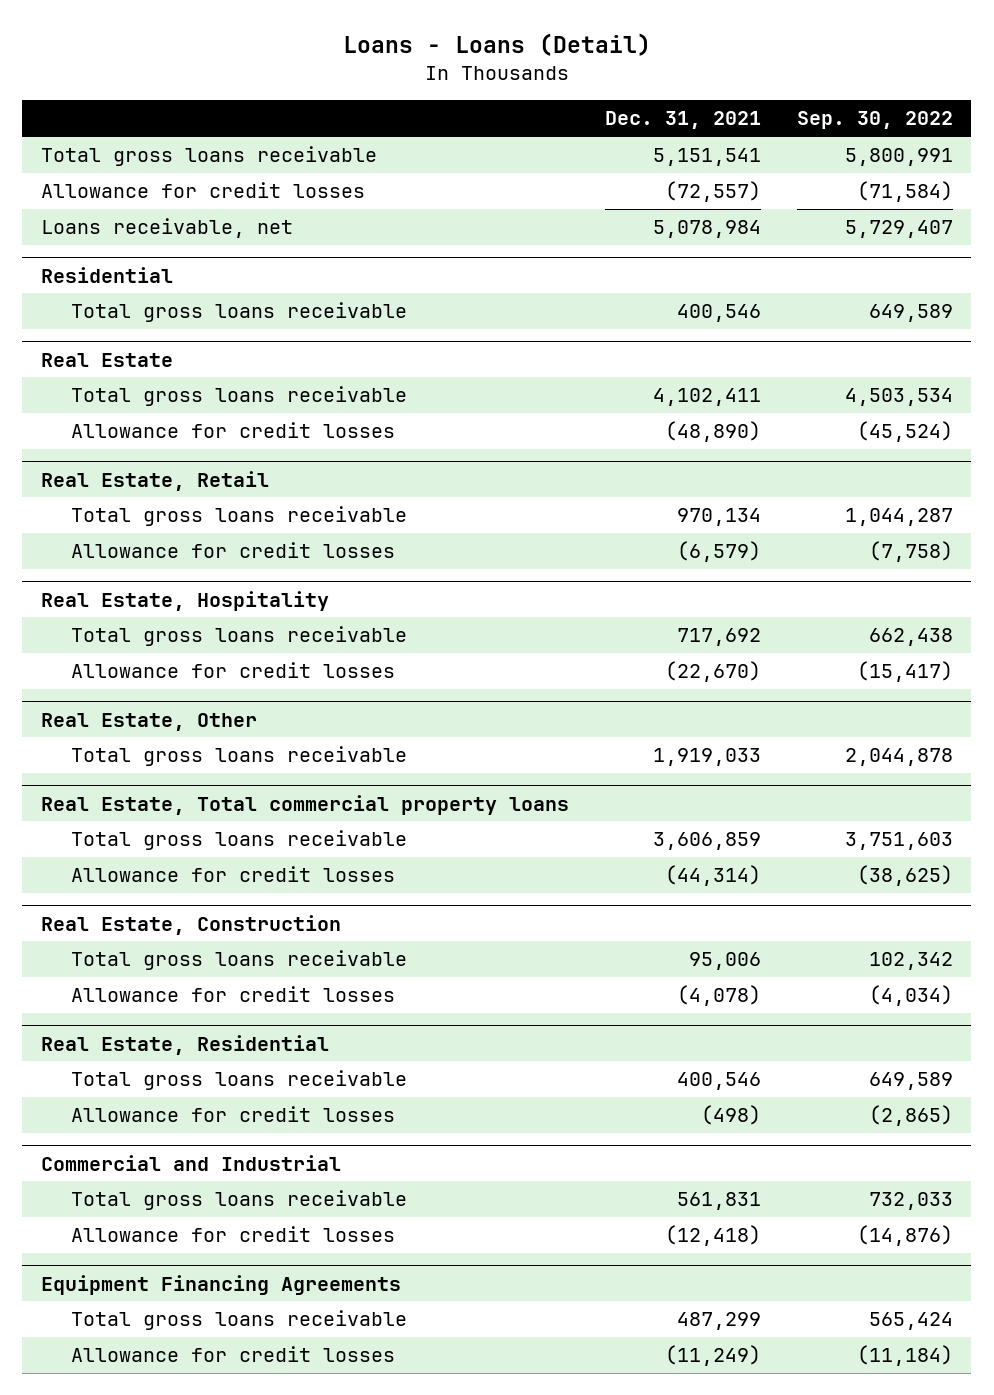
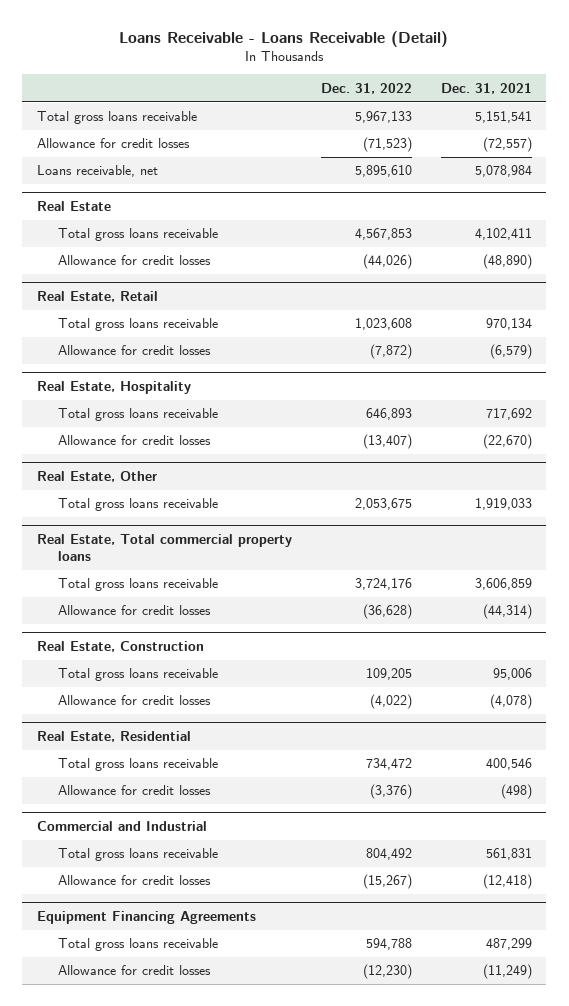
[342,33,651,57] Loans - Loans (Detail) -> [119,31,449,48] Loans Receivable - Loans Receivable (Detail)
[797,111,954,130] Sep. 30, 2022 -> none
none -> [320,82,412,94] Dec. 31, 2022
[40,266,173,283] Residential -> none
[70,302,407,323] Total gross loans receivable -> none

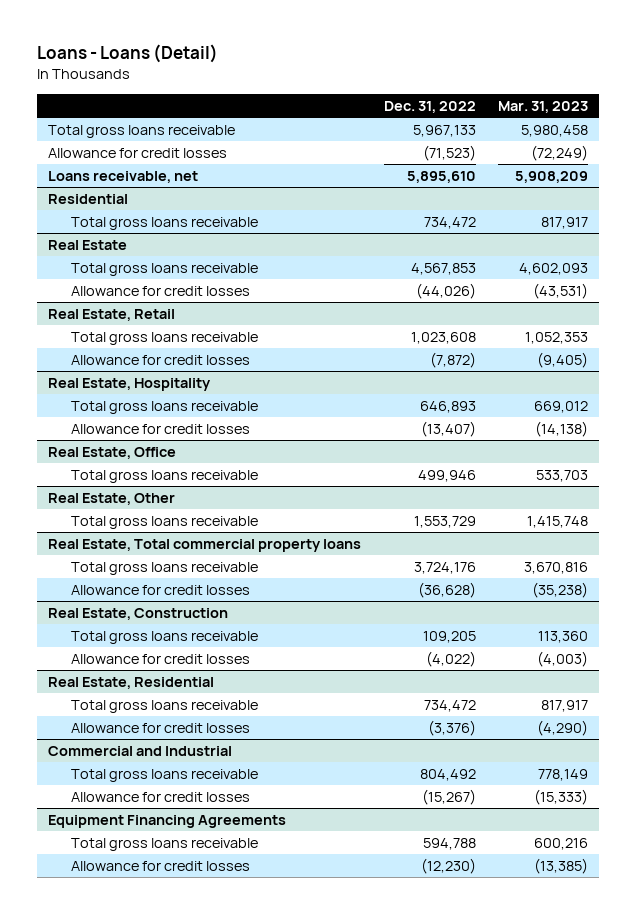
[119,31,449,48] Loans Receivable - Loans Receivable (Detail) -> [36,44,218,64] Loans - Loans (Detail)
[440,82,532,94] Dec. 31, 2021 -> none
none -> [498,100,589,113] Mar. 31, 2023
none -> [48,193,129,204] Residential
none -> [71,216,259,230] Total gross loans receivable
none -> [48,446,177,459] Real Estate, Office
none -> [71,469,259,483] Total gross loans receivable
[354,498,412,511] 2,053,675 -> [413,515,476,528] 1,553,729

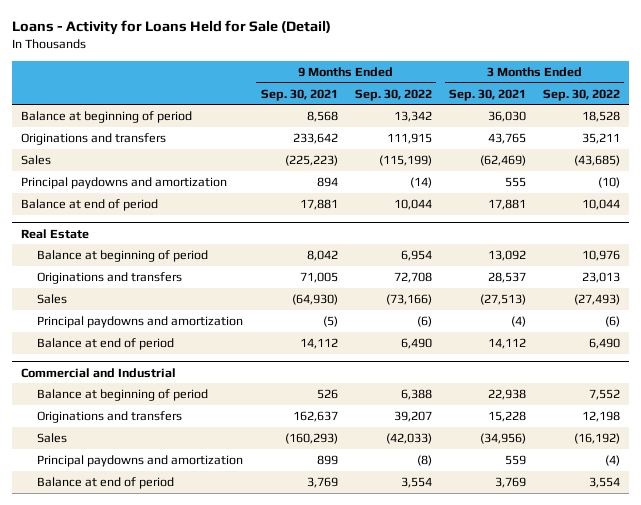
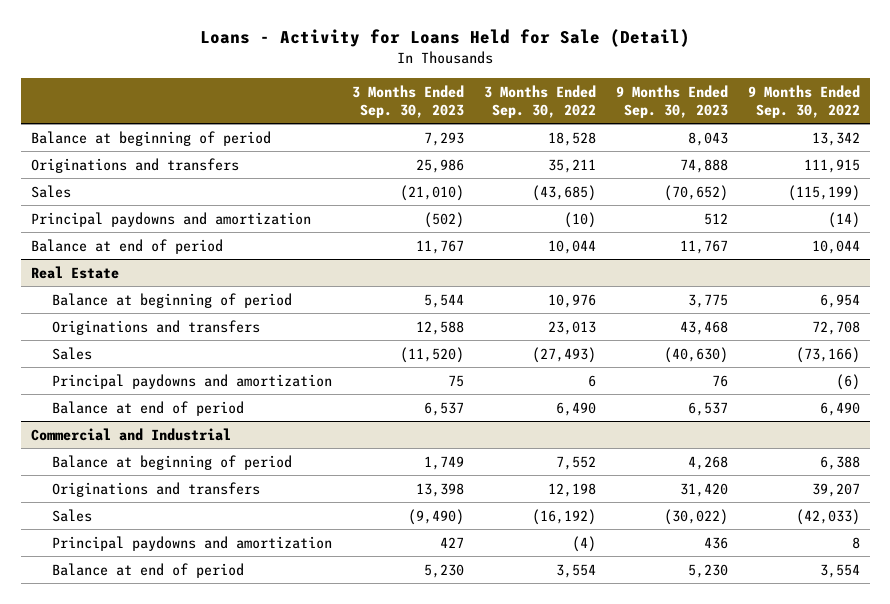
[260,88,338,101] Sep. 30, 2021 -> none
[448,88,526,101] Sep. 30, 2021 -> none
none -> [352,84,465,118] 3 Months Ended Sep. 30, 2023
none -> [615,84,728,118] 9 Months Ended Sep. 30, 2023
[605,315,621,327] (6) -> [588,374,597,387] 6
[416,454,432,466] (8) -> [851,536,860,549] 8

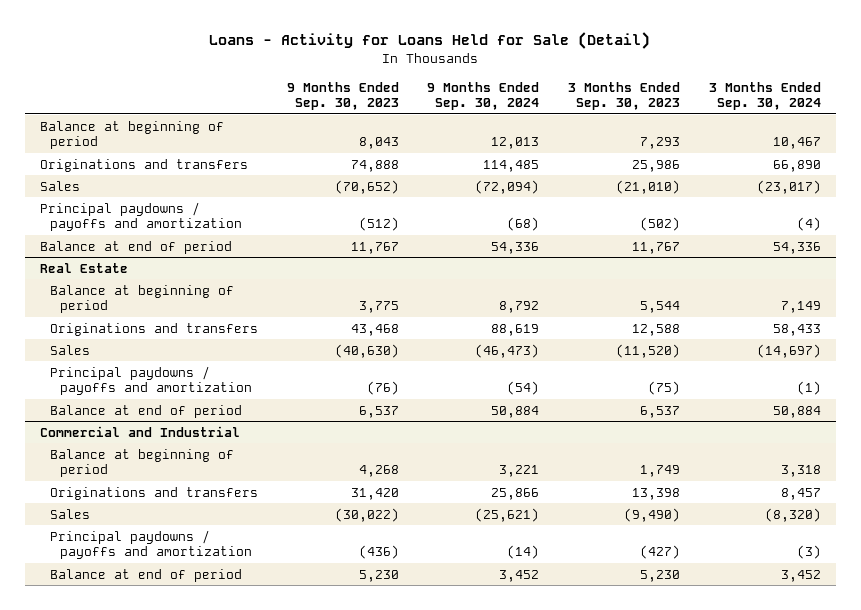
[484,84,597,118] 3 Months Ended Sep. 30, 2022 -> none
[747,84,860,118] 9 Months Ended Sep. 30, 2022 -> none
none -> [427,81,540,111] 9 Months Ended Sep. 30, 2024
none -> [709,81,822,111] 3 Months Ended Sep. 30, 2024
[30,211,311,227] Principal paydowns and amortization -> [39,201,242,232] Principal paydowns / payoffs and amortization
[703,212,728,225] 512 -> [358,217,399,232] (512)
[52,373,333,389] Principal paydowns and amortization -> [49,365,252,396] Principal paydowns / payoffs and amortization
[448,374,465,387] 75 -> [648,381,681,396] (75)
[711,374,728,387] 76 -> [366,381,399,396] (76)
[52,535,333,551] Principal paydowns and amortization -> [49,529,252,560] Principal paydowns / payoffs and amortization
[440,536,465,548] 427 -> [640,545,681,560] (427)
[703,536,728,549] 436 -> [358,545,399,560] (436)

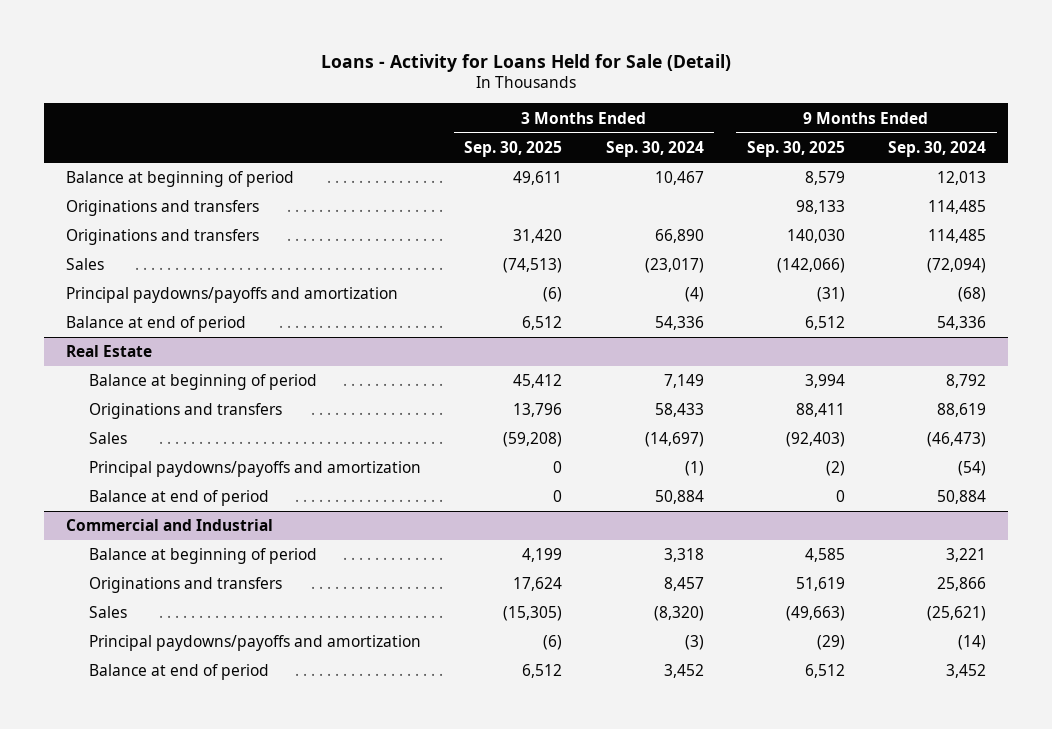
[286,81,399,111] 9 Months Ended Sep. 30, 2023 -> none
[568,81,681,111] 3 Months Ended Sep. 30, 2023 -> none
none -> [464,140,563,157] Sep. 30, 2025
none -> [746,140,845,157] Sep. 30, 2025
none -> [65,200,259,217] Originations and transfers
[39,201,242,232] Principal paydowns / payoffs and amortization -> [65,287,398,304] Principal paydowns/payoffs and amortization
[49,365,252,396] Principal paydowns / payoffs and amortization -> [89,461,422,478] Principal paydowns/payoffs and amortization
[49,529,252,560] Principal paydowns / payoffs and amortization -> [89,635,422,652] Principal paydowns/payoffs and amortization

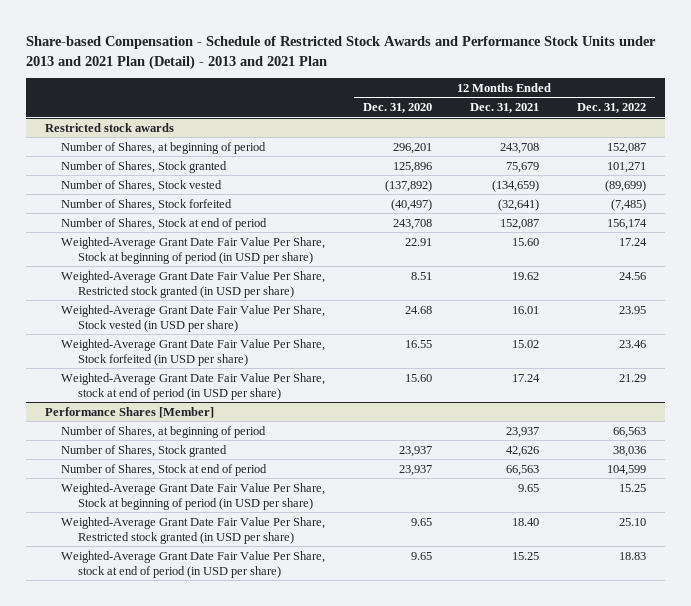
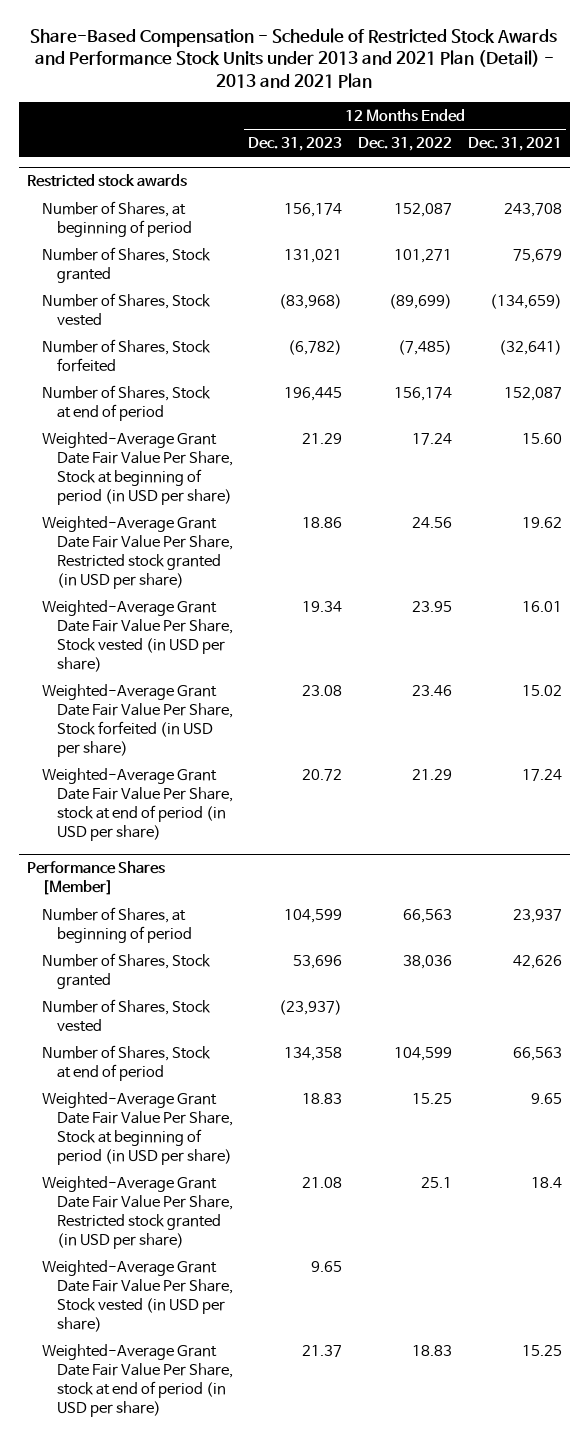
[26,35,657,70] Share-based Compensation - Schedule of Restricted Stock Awards and Performance Stock Units under 2013 and 2021 Plan (Detail) - 2013 and 2021 Plan -> [30,27,558,89] Share-Based Compensation - Schedule of Restricted Stock Awards and Performance Stock Units under 2013 and 2021 Plan (Detail) - 2013 and 2021 Plan
[363,103,433,114] Dec. 31, 2020 -> none
none -> [248,137,343,152] Dec. 31, 2023
none -> [41,999,211,1032] Number of Shares, Stock vested
[511,517,539,526] 18.40 -> [530,1177,562,1189] 18.4
[618,517,646,526] 25.10 -> [420,1177,452,1189] 25.1
none -> [41,1260,233,1332] Weighted-Average Grant Date Fair Value Per Share, Stock vested (in USD per share)

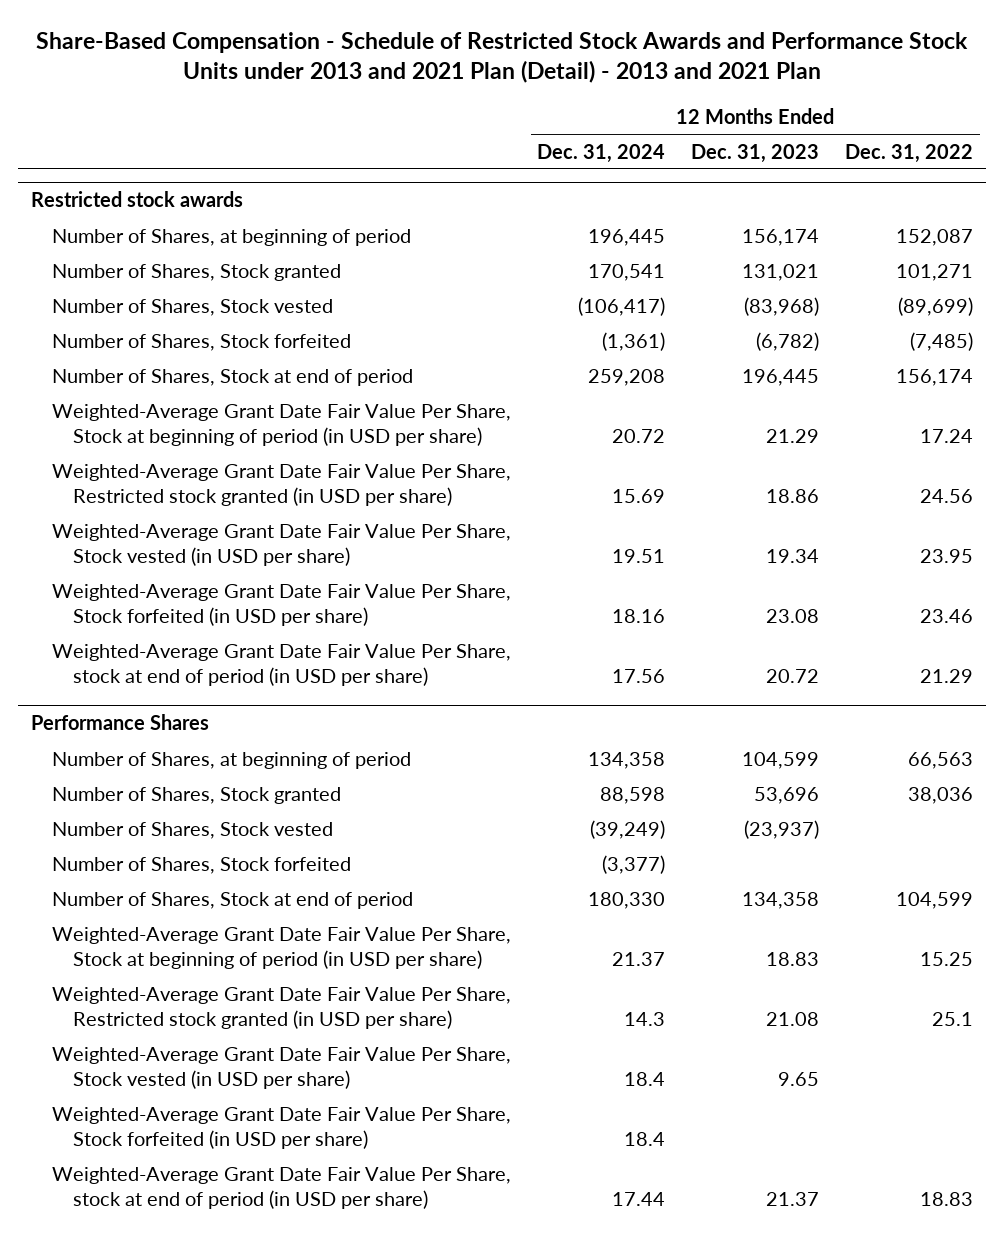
[467,137,562,152] Dec. 31, 2021 -> none
none -> [537,143,666,163] Dec. 31, 2024
[26,861,165,896] Performance Shares [Member] -> [30,714,209,731] Performance Shares
none -> [52,856,352,874] Number of Shares, Stock forfeited
none -> [52,1106,512,1149] Weighted-Average Grant Date Fair Value Per Share, Stock forfeited (in USD per share)

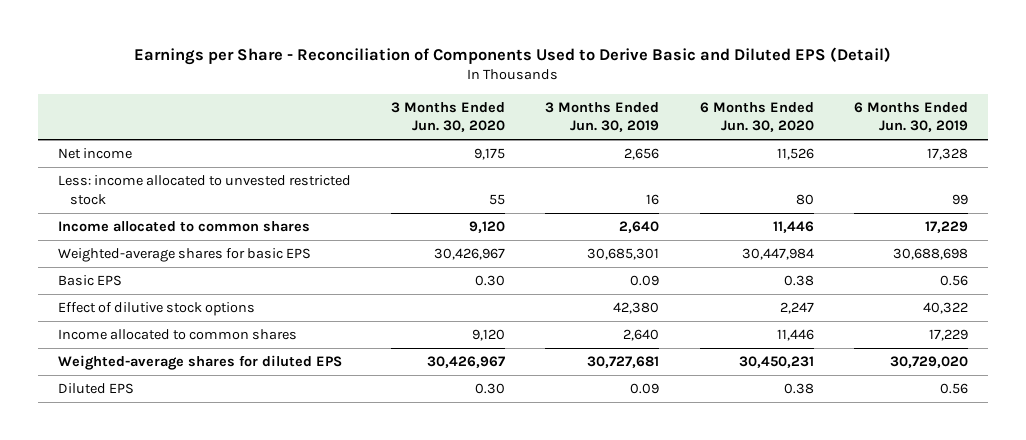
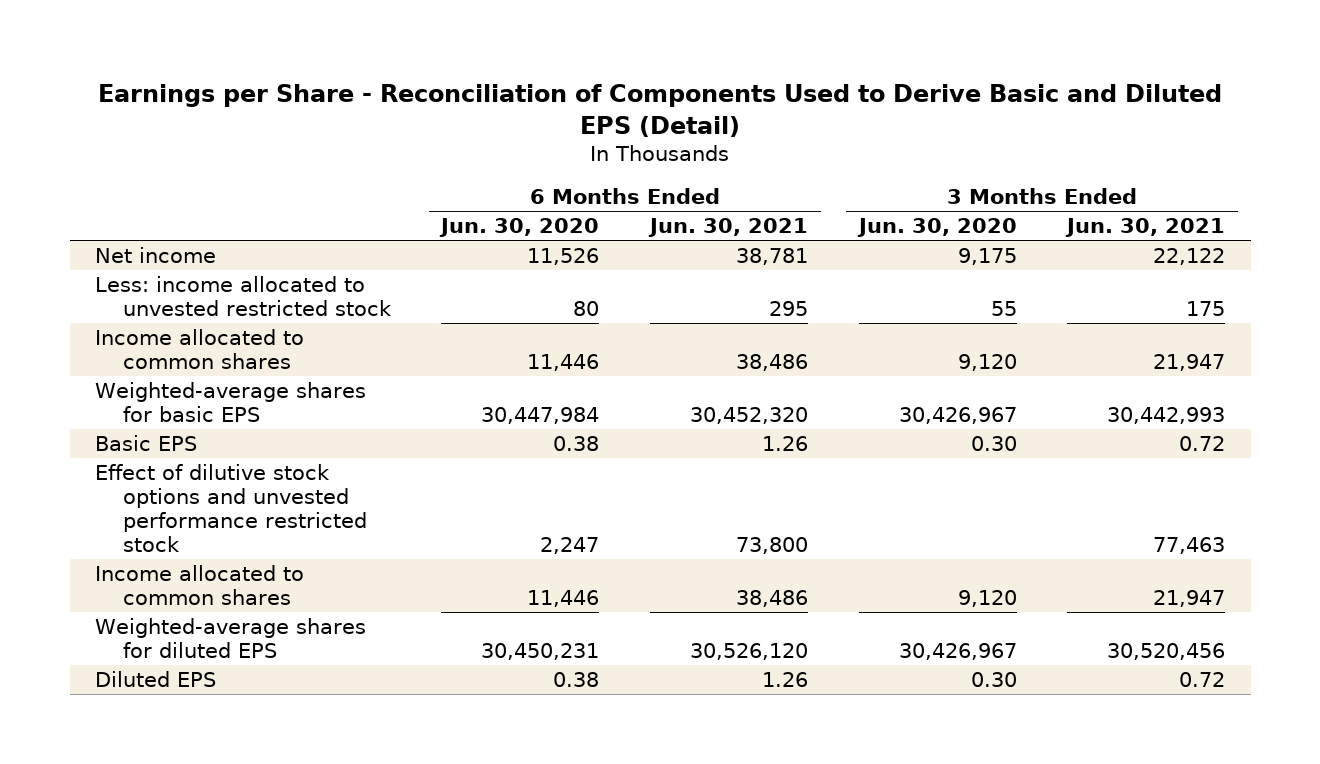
[545,101,660,133] 3 Months Ended Jun. 30, 2019 -> none
[853,101,968,133] 6 Months Ended Jun. 30, 2019 -> none
none -> [648,218,809,238] Jun. 30, 2021
none -> [1065,218,1226,238] Jun. 30, 2021
[57,302,255,317] Effect of dilutive stock options -> [95,464,367,552] Effect of dilutive stock options and unvested performance restricted stock

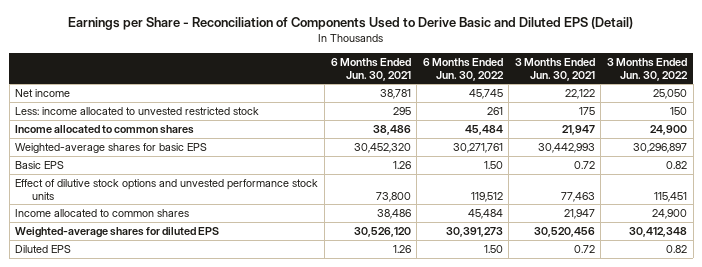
[439,218,600,238] Jun. 30, 2020 -> none
[856,218,1017,238] Jun. 30, 2020 -> none
none -> [422,57,504,81] 6 Months Ended Jun. 30, 2022
none -> [607,57,689,81] 3 Months Ended Jun. 30, 2022
[95,464,367,552] Effect of dilutive stock options and unvested performance restricted stock -> [15,178,319,200] Effect of dilutive stock options and unvested performance stock units

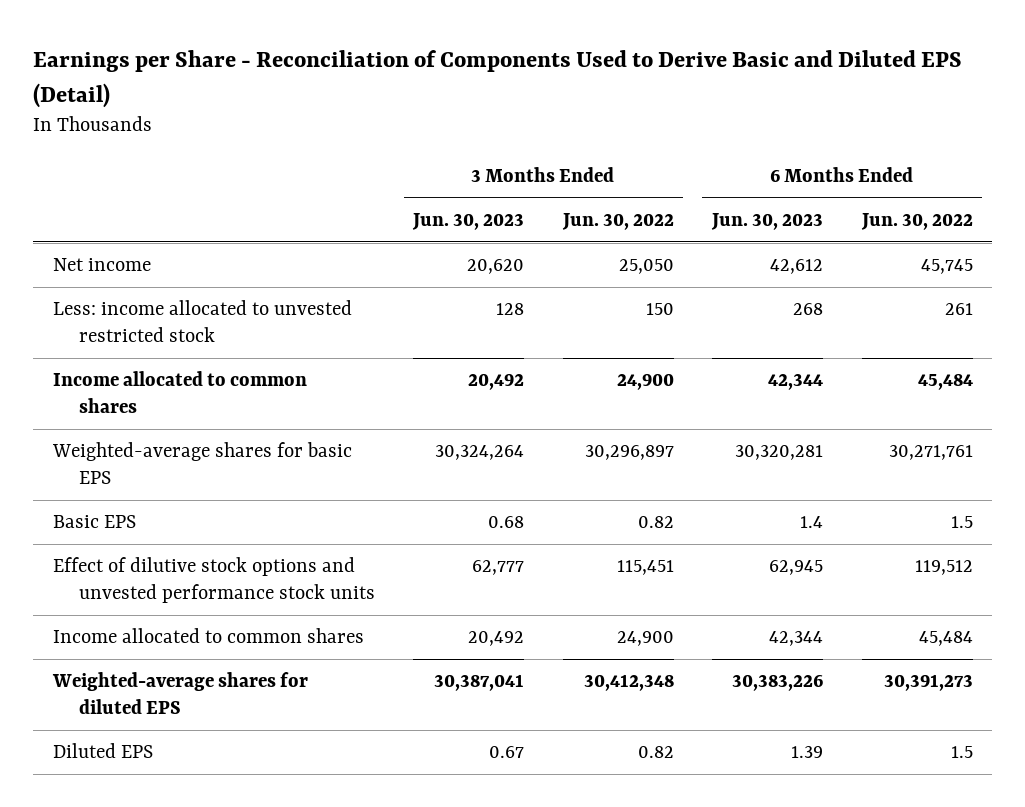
[330,57,411,81] 6 Months Ended Jun. 30, 2021 -> none
[514,57,595,81] 3 Months Ended Jun. 30, 2021 -> none
none -> [412,212,525,230] Jun. 30, 2023
none -> [711,212,824,230] Jun. 30, 2023
[483,160,503,169] 1.50 -> [950,516,973,529] 1.5
[483,244,503,253] 1.50 -> [950,746,973,759] 1.5

